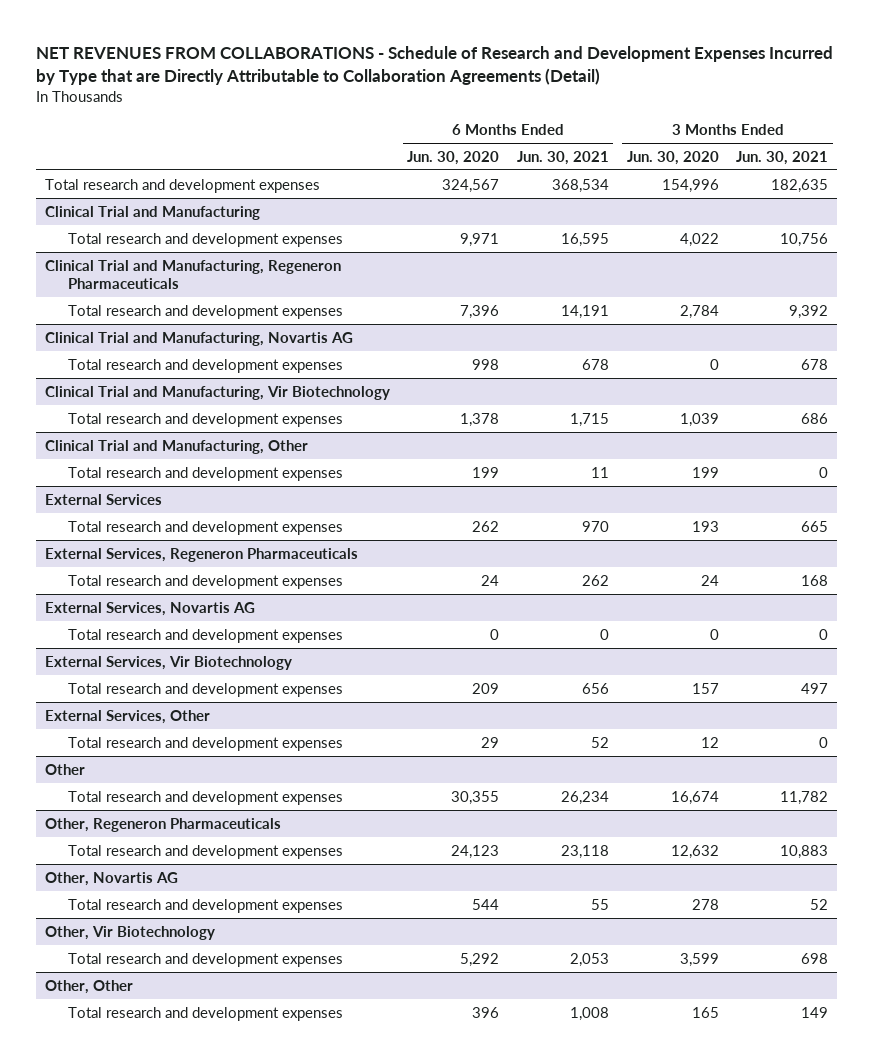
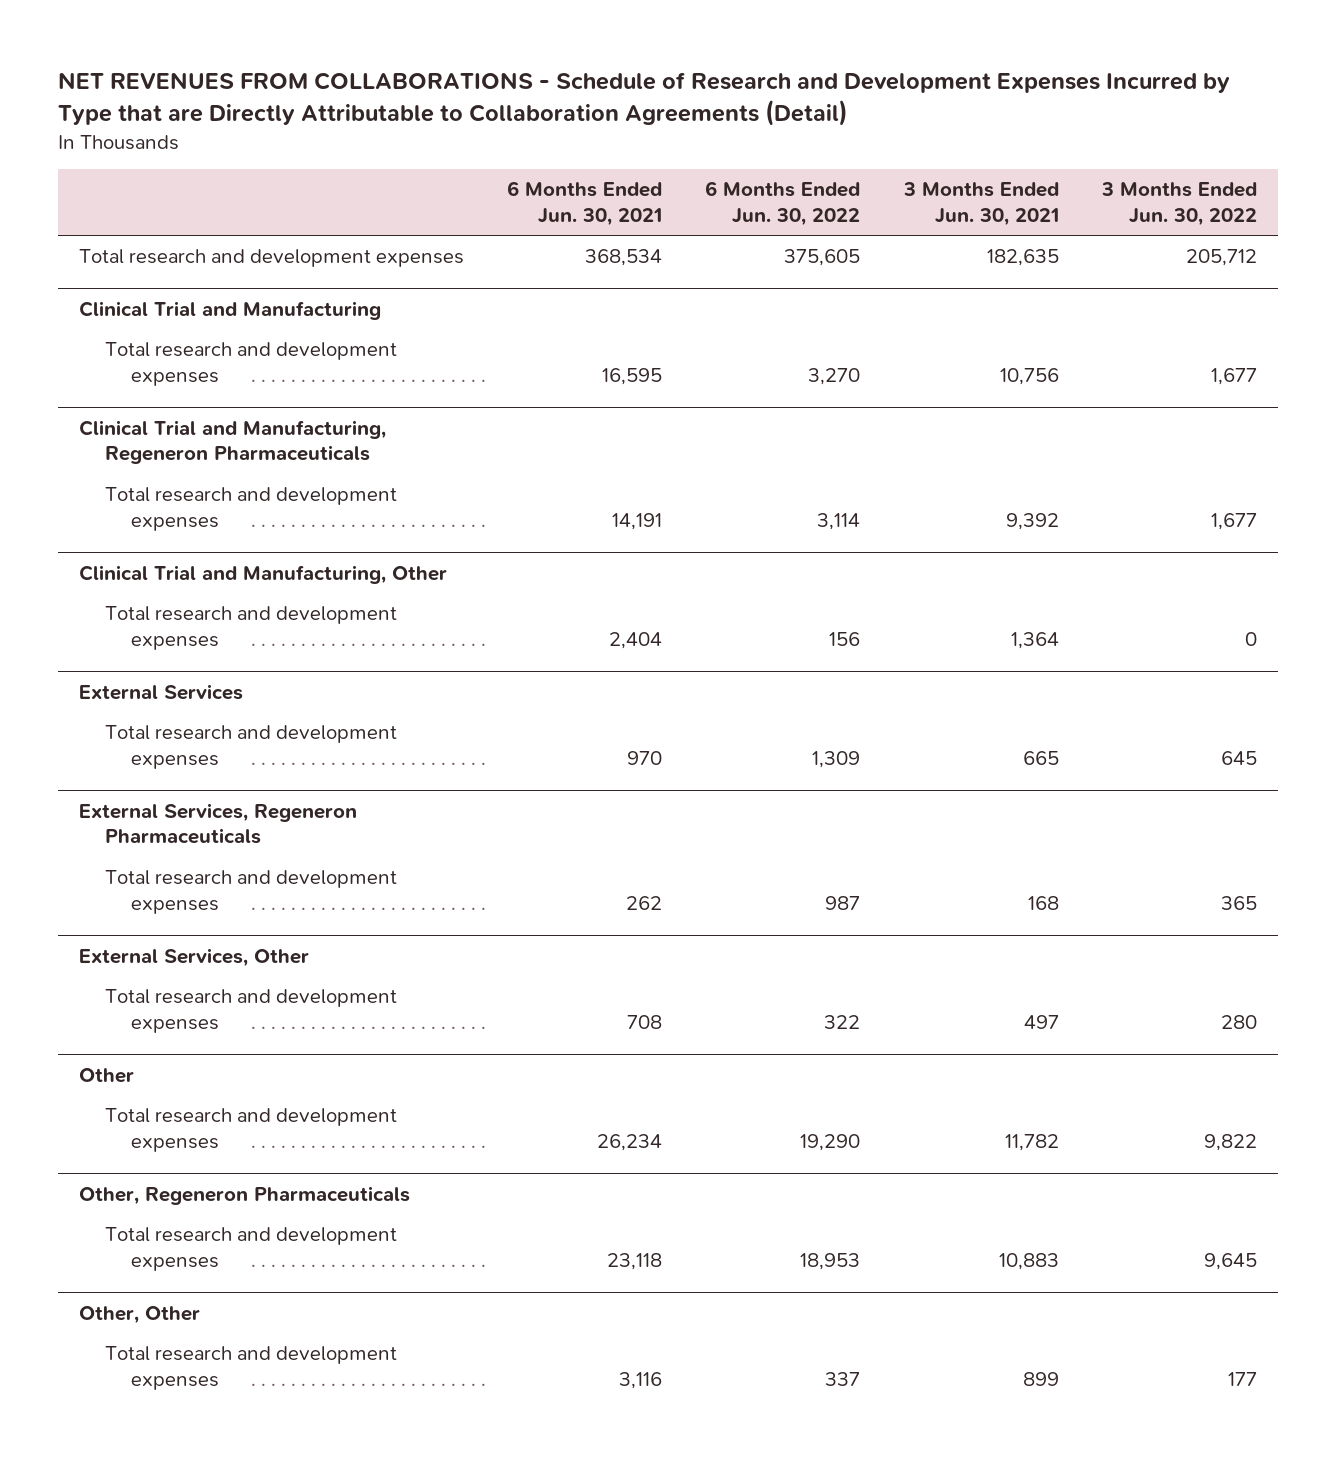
[407,150,500,165] Jun. 30, 2020 -> none
[626,150,719,165] Jun. 30, 2020 -> none
none -> [705,181,861,226] 6 Months Ended Jun. 30, 2022
none -> [1100,182,1257,226] 3 Months Ended Jun. 30, 2022
[44,331,353,346] Clinical Trial and Manufacturing, Novartis AG -> none
[67,358,343,373] Total research and development expenses -> none
[44,385,390,400] Clinical Trial and Manufacturing, Vir Biotechnology -> none
[67,412,343,427] Total research and development expenses -> none
[591,466,610,478] 11 -> [609,631,663,649] 2,404
[819,466,829,478] 0 -> [1010,631,1059,649] 1,364
[44,601,255,616] External Services, Novartis AG -> none
[67,628,343,643] Total research and development expenses -> none
[44,655,292,670] External Services, Vir Biotechnology -> none
[67,682,343,697] Total research and development expenses -> none
[591,736,610,748] 52 -> [627,1014,663,1029] 708
[819,736,829,748] 0 -> [1023,1014,1059,1029] 497
[44,871,178,886] Other, Novartis AG -> none
[67,898,343,913] Total research and development expenses -> none
[44,925,215,940] Other, Vir Biotechnology -> none
[67,952,343,967] Total research and development expenses -> none
[570,1006,610,1021] 1,008 -> [619,1371,663,1389] 3,116
[801,1006,829,1018] 149 -> [1022,1371,1059,1386] 899

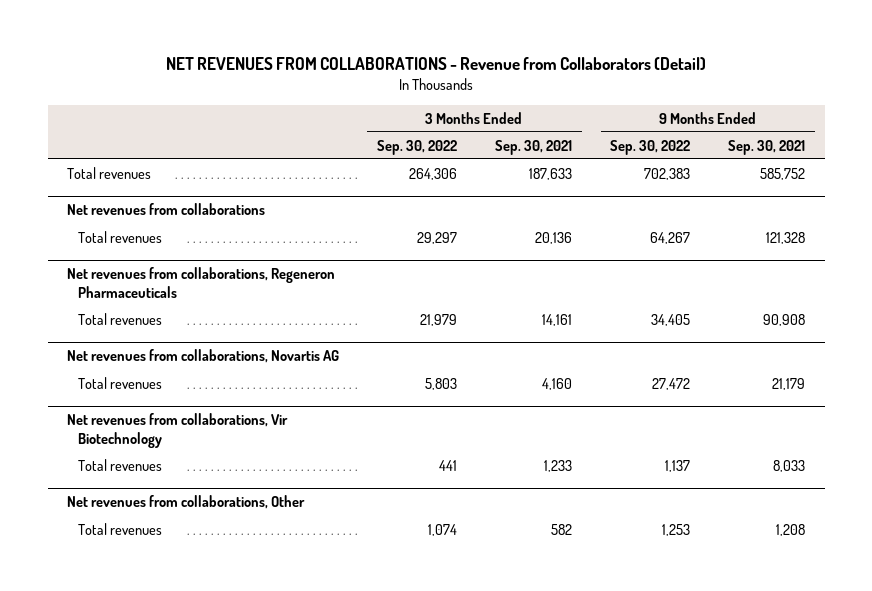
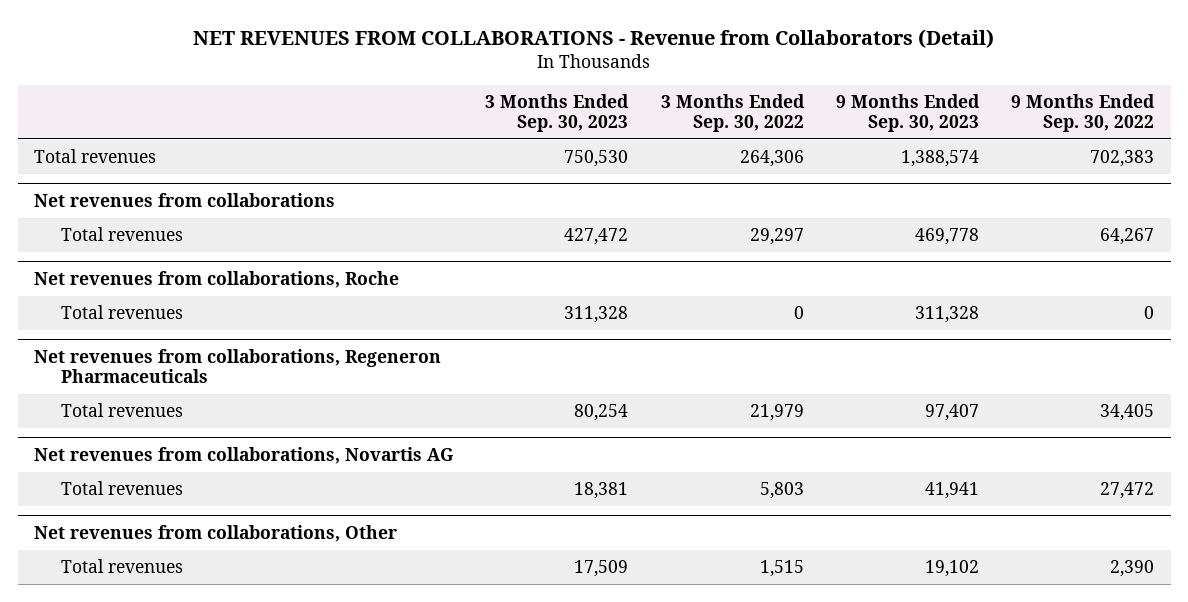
[495,139,573,155] Sep. 30, 2021 -> none
[728,139,806,155] Sep. 30, 2021 -> none
none -> [485,94,630,133] 3 Months Ended Sep. 30, 2023
none -> [835,94,980,133] 9 Months Ended Sep. 30, 2023
none -> [33,271,399,289] Net revenues from collaborations, Roche
none -> [61,305,184,320] Total revenues
[66,413,288,449] Net revenues from collaborations, Vir Biotechnology -> none
[78,458,163,471] Total revenues -> none
[427,523,457,536] 1,074 -> [759,560,804,578] 1,515
[662,523,691,536] 1,253 -> [1110,560,1155,578] 2,390

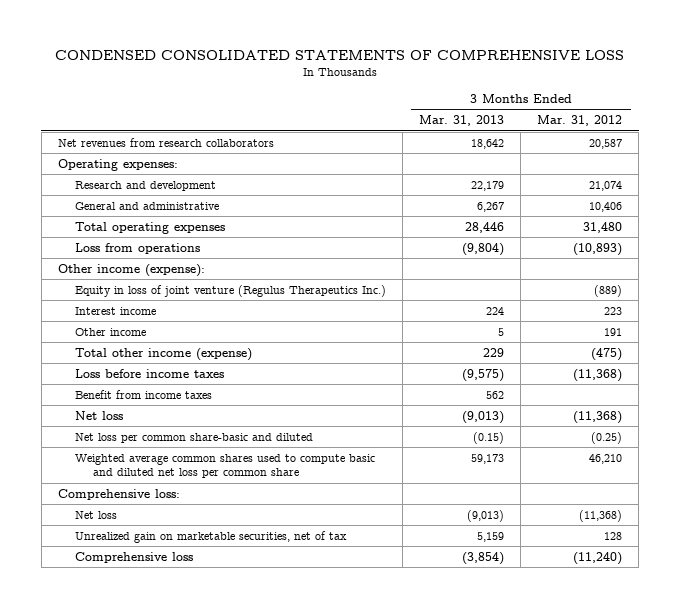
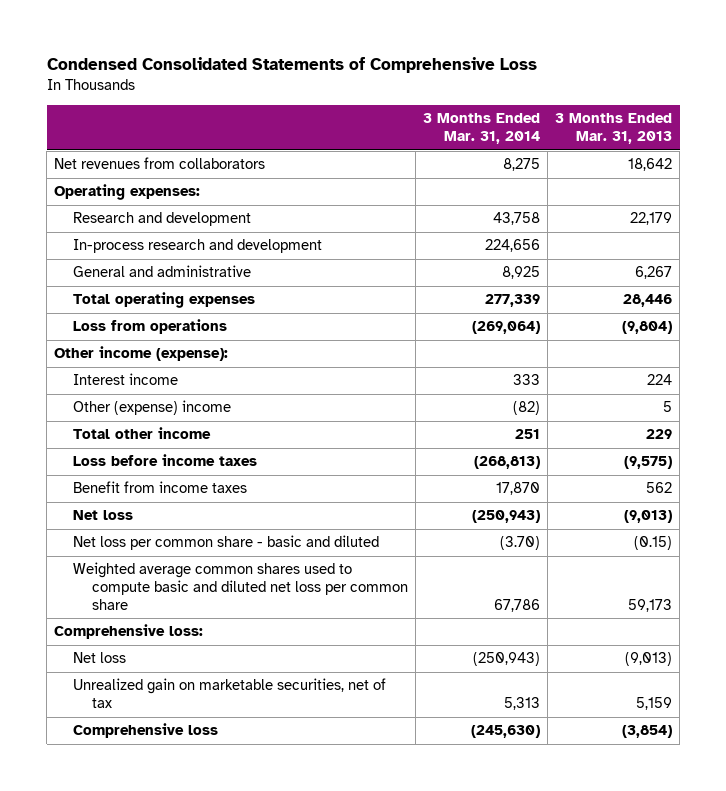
[55,49,625,60] CONDENSED CONSOLIDATED STATEMENTS OF COMPREHENSIVE LOSS -> [46,56,537,73] Condensed Consolidated Statements of Comprehensive Loss
[537,115,623,127] Mar. 31, 2012 -> none
none -> [423,113,541,145] 3 Months Ended Mar. 31, 2014
[57,137,274,147] Net revenues from research collaborators -> [54,157,266,170] Net revenues from collaborators
none -> [73,239,323,254] In-process research and development
[75,284,387,297] Equity in loss of joint venture (Regulus Therapeutics Inc.) -> none
[75,327,147,336] Other income -> [73,400,232,416] Other (expense) income
[75,347,253,361] Total other income (expense) -> [73,427,212,440] Total other income
[75,432,314,443] Net loss per common share-basic and diluted -> [73,535,380,551] Net loss per common share - basic and diluted

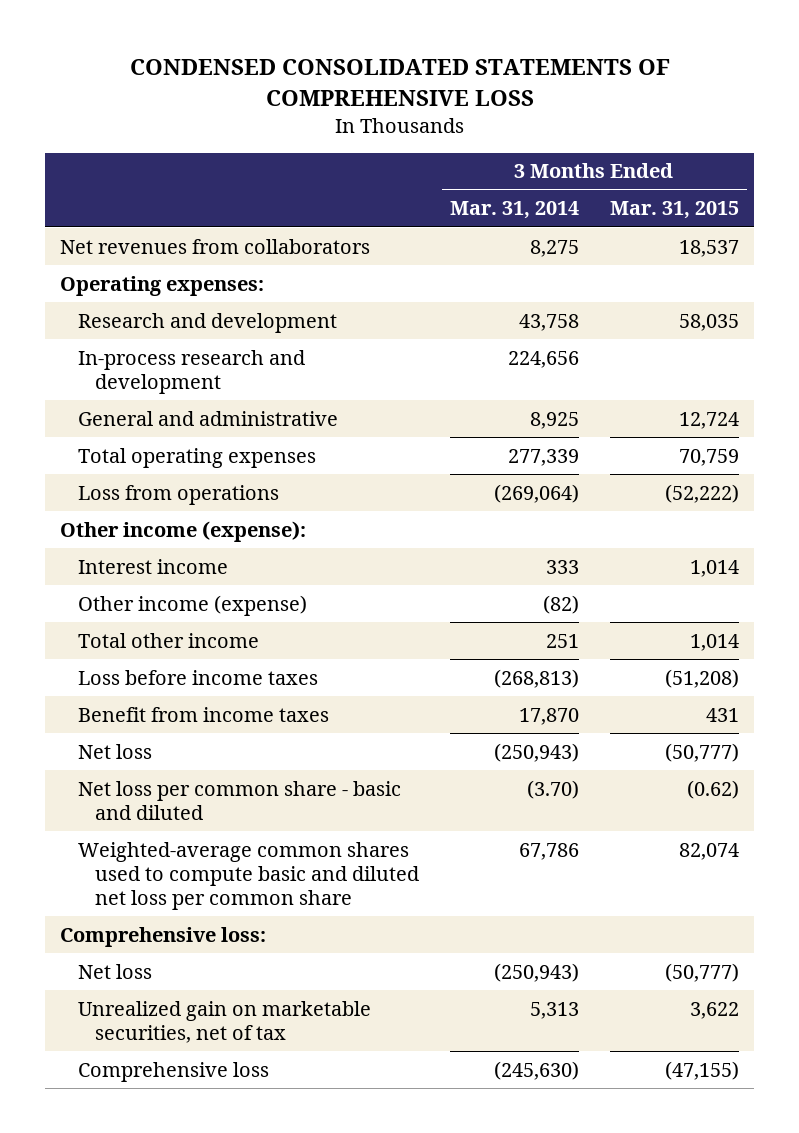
[46,56,537,73] Condensed Consolidated Statements of Comprehensive Loss -> [129,59,670,107] CONDENSED CONSOLIDATED STATEMENTS OF COMPREHENSIVE LOSS
[555,113,673,145] 3 Months Ended Mar. 31, 2013 -> none
none -> [609,201,739,220] Mar. 31, 2015
[73,400,232,416] Other (expense) income -> [77,594,307,616] Other income (expense)
[73,562,409,611] Weighted average common shares used to compute basic and diluted net loss per common share -> [77,841,419,910] Weighted-average common shares used to compute basic and diluted net loss per common share

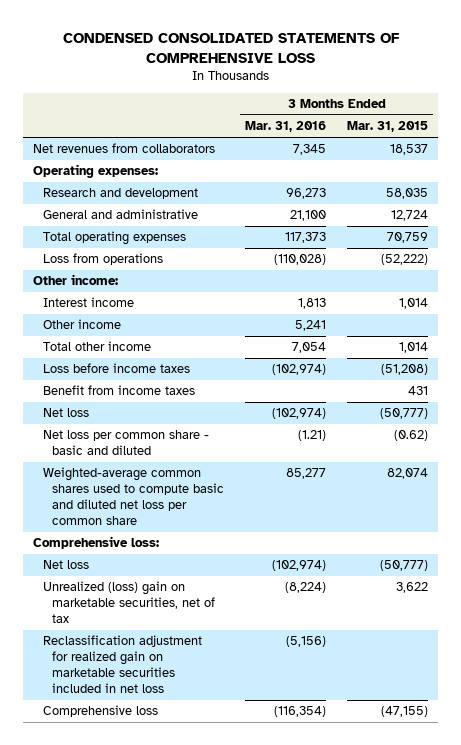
[449,201,579,220] Mar. 31, 2014 -> none
none -> [245,121,327,133] Mar. 31, 2016
[77,349,305,394] In-process research and development -> none
[60,520,307,542] Other income (expense): -> [33,274,119,286] Other income:
[77,594,307,616] Other income (expense) -> [42,319,121,330] Other income
[77,1000,371,1043] Unrealized gain on marketable securities, net of tax -> [42,581,216,624] Unrealized (loss) gain on marketable securities, net of tax
none -> [42,635,202,694] Reclassification adjustment for realized gain on marketable securities included in net loss

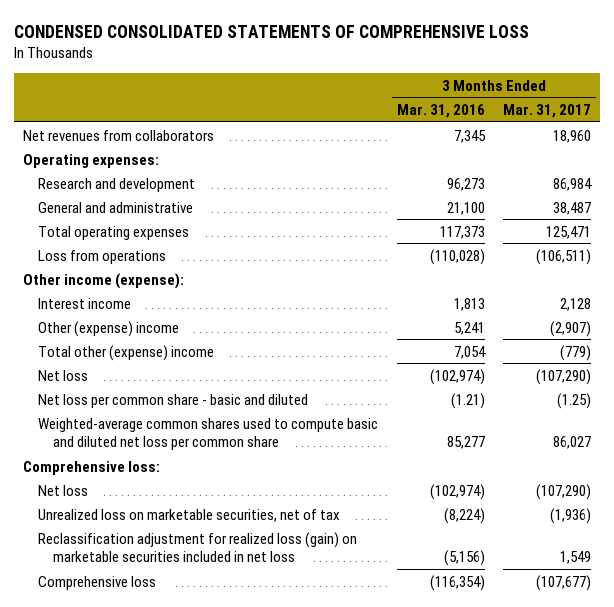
[346,121,428,133] Mar. 31, 2015 -> none
none -> [503,104,592,119] Mar. 31, 2017
[33,274,119,286] Other income: -> [23,272,185,289] Other income (expense):
[42,363,190,374] Loss before income taxes -> none
[42,385,195,396] Benefit from income taxes -> none
[42,319,121,330] Other income -> [38,320,180,337] Other (expense) income
[42,341,151,352] Total other income -> [38,344,215,361] Total other (expense) income
[42,581,216,624] Unrealized (loss) gain on marketable securities, net of tax -> [38,508,341,522] Unrealized loss on marketable securities, net of tax
[42,635,202,694] Reclassification adjustment for realized gain on marketable securities included in net loss -> [38,531,358,563] Reclassification adjustment for realized loss (gain) on marketable securities included in net loss

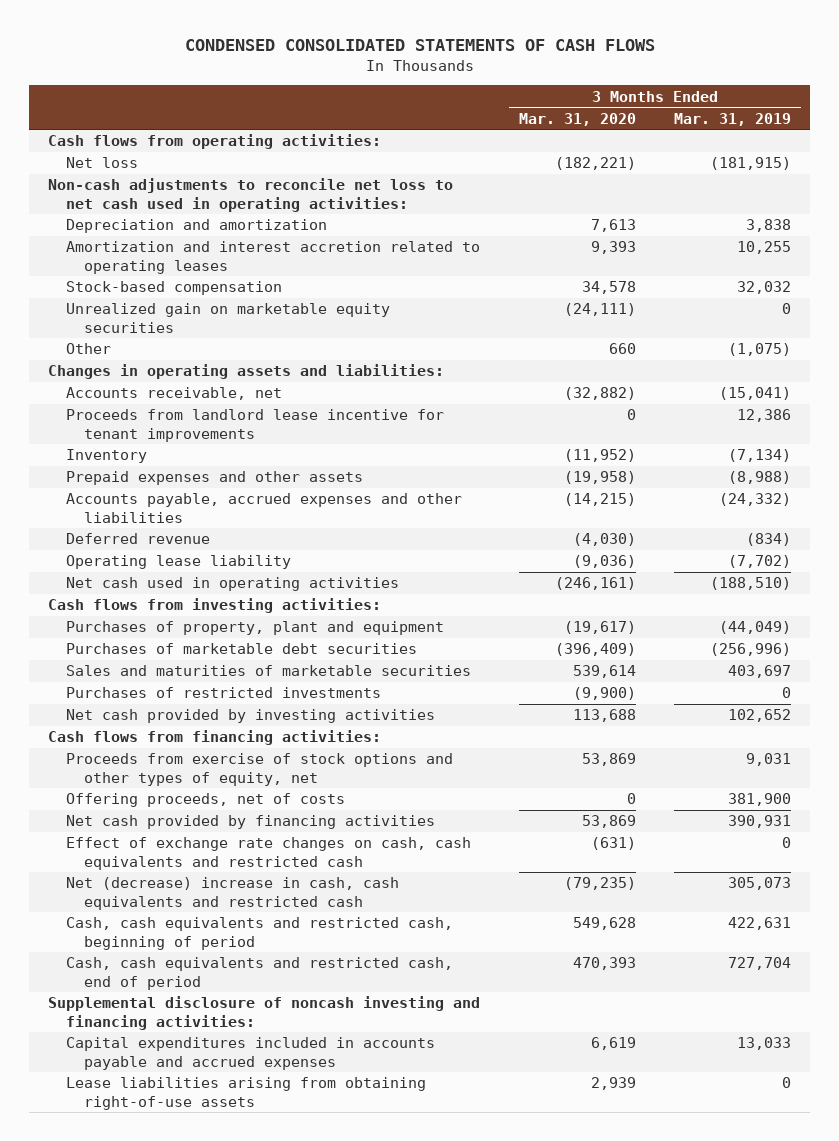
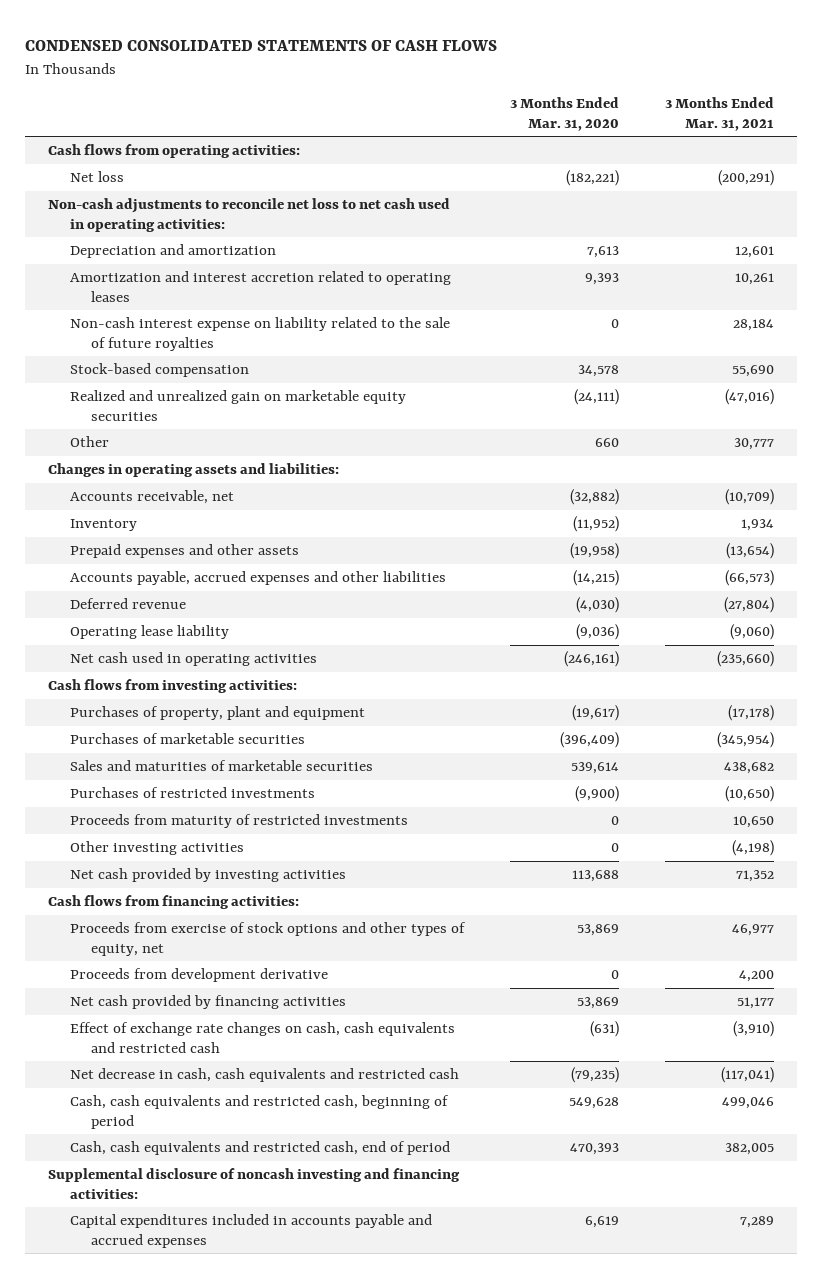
[673,112,791,126] Mar. 31, 2019 -> none
none -> [665,97,775,131] 3 Months Ended Mar. 31, 2021
none -> [69,317,450,351] Non-cash interest expense on liability related to the sale of future royalties
[66,303,391,333] Unrealized gain on marketable equity securities -> [69,390,406,421] Realized and unrealized gain on marketable equity securities
[66,409,445,442] Proceeds from landlord lease incentive for tenant improvements -> none
[66,643,418,655] Purchases of marketable debt securities -> [69,733,305,745] Purchases of marketable securities
none -> [69,814,408,829] Proceeds from maturity of restricted investments
none -> [69,841,244,856] Other investing activities
[66,793,346,808] Offering proceeds, net of costs -> none
none -> [69,968,328,983] Proceeds from development derivative
[66,877,400,910] Net (decrease) increase in cash, cash equivalents and restricted cash -> [69,1068,459,1083] Net decrease in cash, cash equivalents and restricted cash
[66,1077,427,1110] Lease liabilities arising from obtaining right-of-use assets -> none

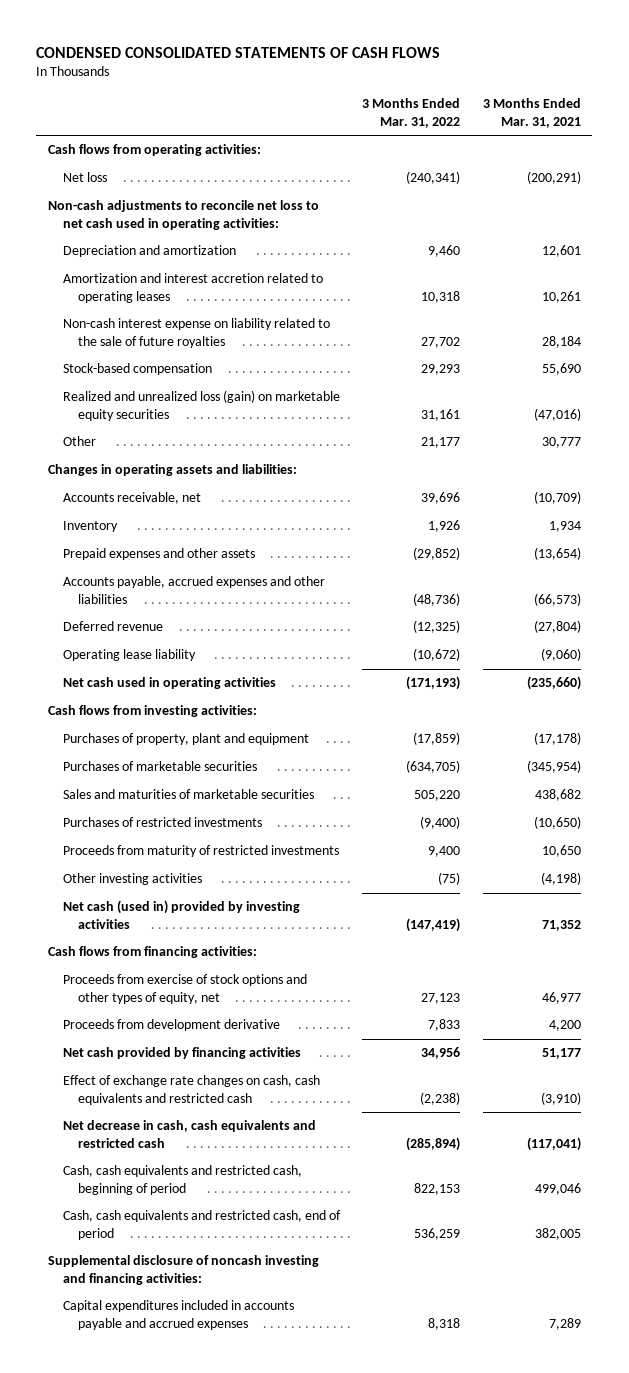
[509,97,619,131] 3 Months Ended Mar. 31, 2020 -> none
none -> [362,98,461,128] 3 Months Ended Mar. 31, 2022
[69,390,406,421] Realized and unrealized gain on marketable equity securities -> [62,390,340,421] Realized and unrealized loss (gain) on marketable equity securities
[69,868,346,883] Net cash provided by investing activities -> [62,900,300,929] Net cash (used in) provided by investing activities

